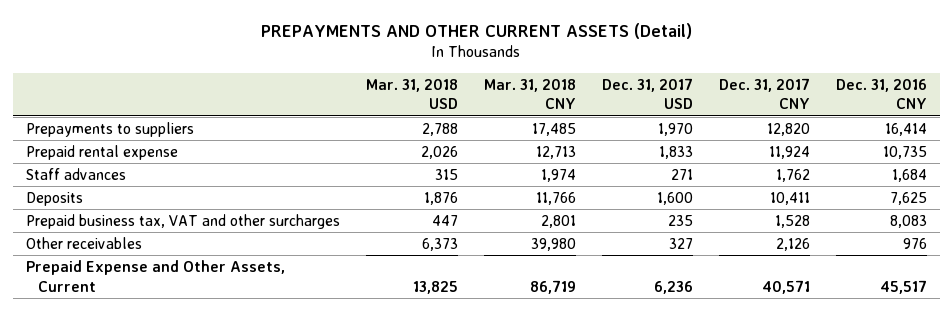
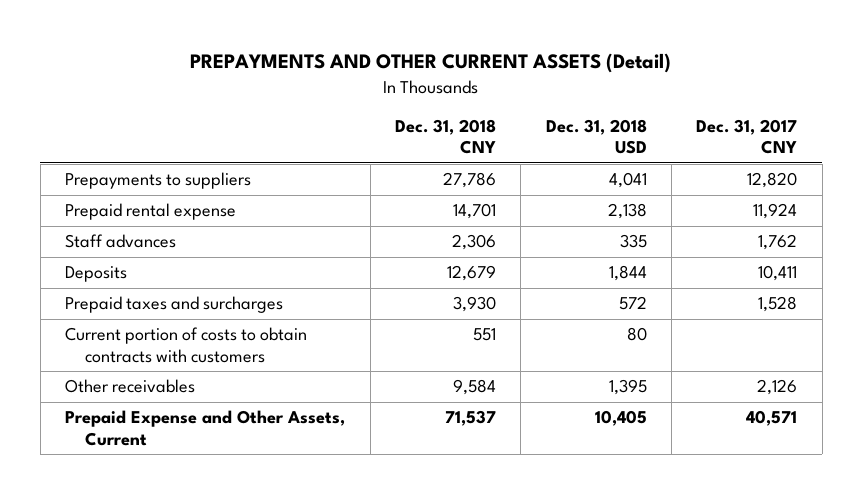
[365,78,458,110] Mar. 31, 2018 USD -> none
[483,78,576,110] Mar. 31, 2018 CNY -> none
[601,77,693,110] Dec. 31, 2017 USD -> none
[835,78,927,110] Dec. 31, 2016 CNY -> none
none -> [394,118,496,155] Dec. 31, 2018 CNY
none -> [545,118,647,155] Dec. 31, 2018 USD
[25,213,340,229] Prepaid business tax, VAT and other surcharges -> [65,296,284,314] Prepaid taxes and surcharges
none -> [65,327,308,363] Current portion of costs to obtain contracts with customers

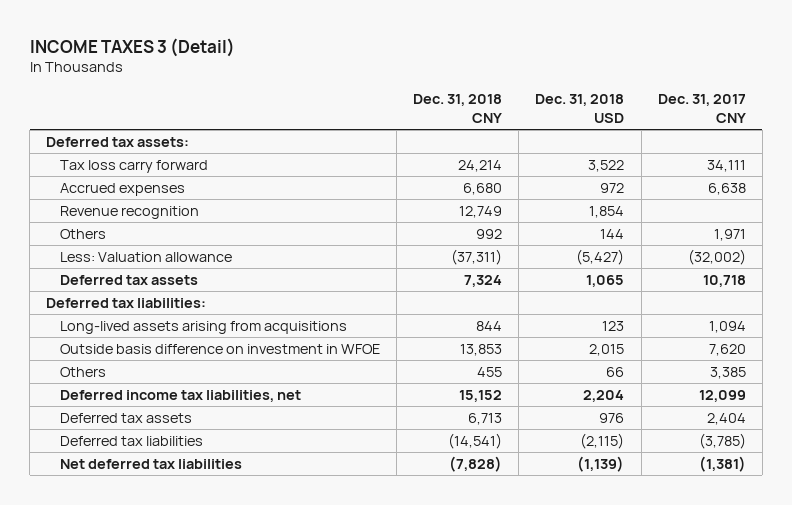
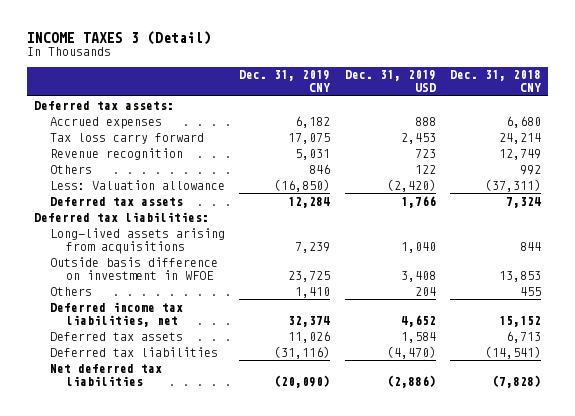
[535,93,625,123] Dec. 31, 2018 USD -> none
[657,93,746,123] Dec. 31, 2017 CNY -> none
none -> [239,70,331,93] Dec. 31, 2019 CNY
none -> [344,70,436,93] Dec. 31, 2019 USD
[59,160,208,174] Tax loss carry forward -> [49,132,204,144] Tax loss carry forward

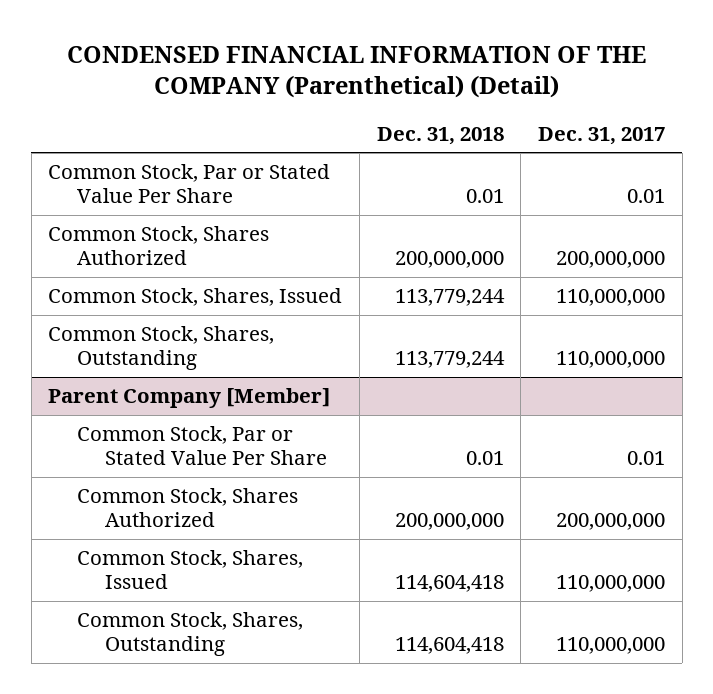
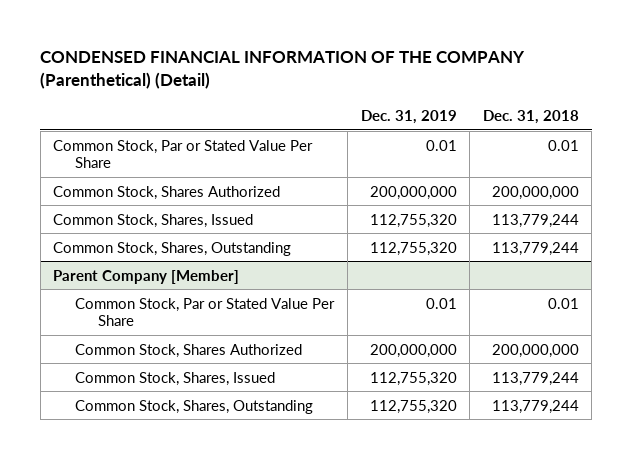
[538,126,666,145] Dec. 31, 2017 -> none
none -> [360,109,457,124] Dec. 31, 2019
[394,574,504,592] 114,604,418 -> [491,371,579,386] 113,779,244
[394,636,504,654] 114,604,418 -> [491,399,579,414] 113,779,244

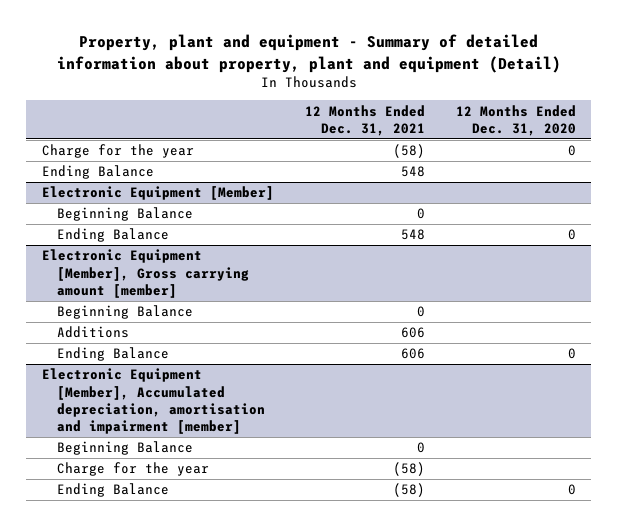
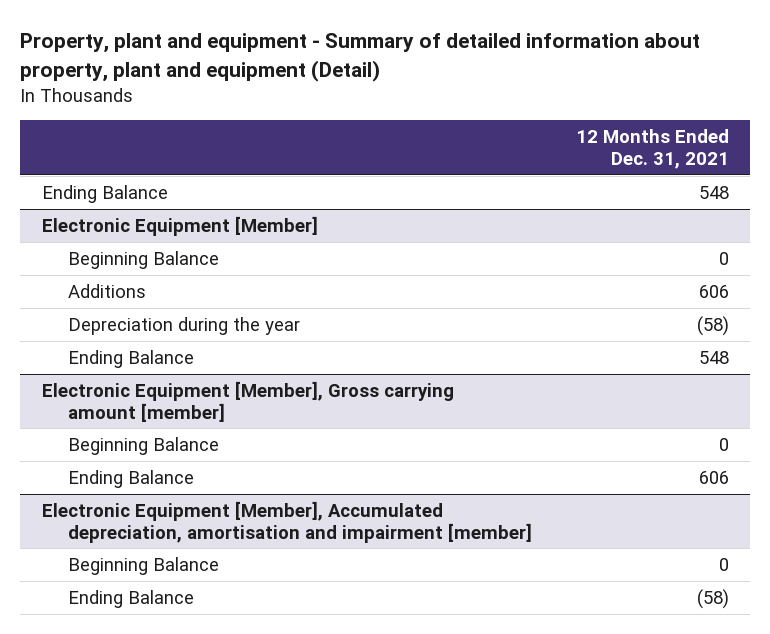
[455,104,576,137] 12 Months Ended Dec. 31, 2020 -> none
[41,144,194,159] Charge for the year -> none
none -> [68,283,147,298] Additions
none -> [68,316,301,335] Depreciation during the year
[56,326,129,339] Additions -> none
[56,462,209,477] Charge for the year -> none

